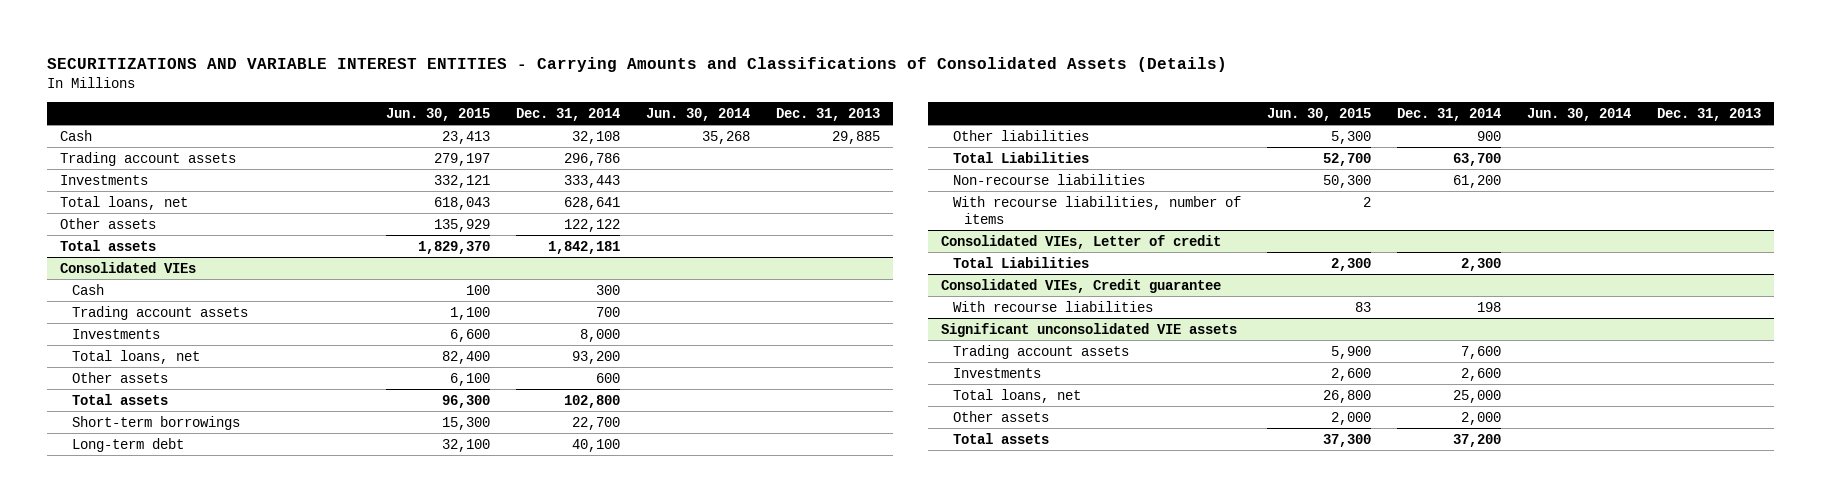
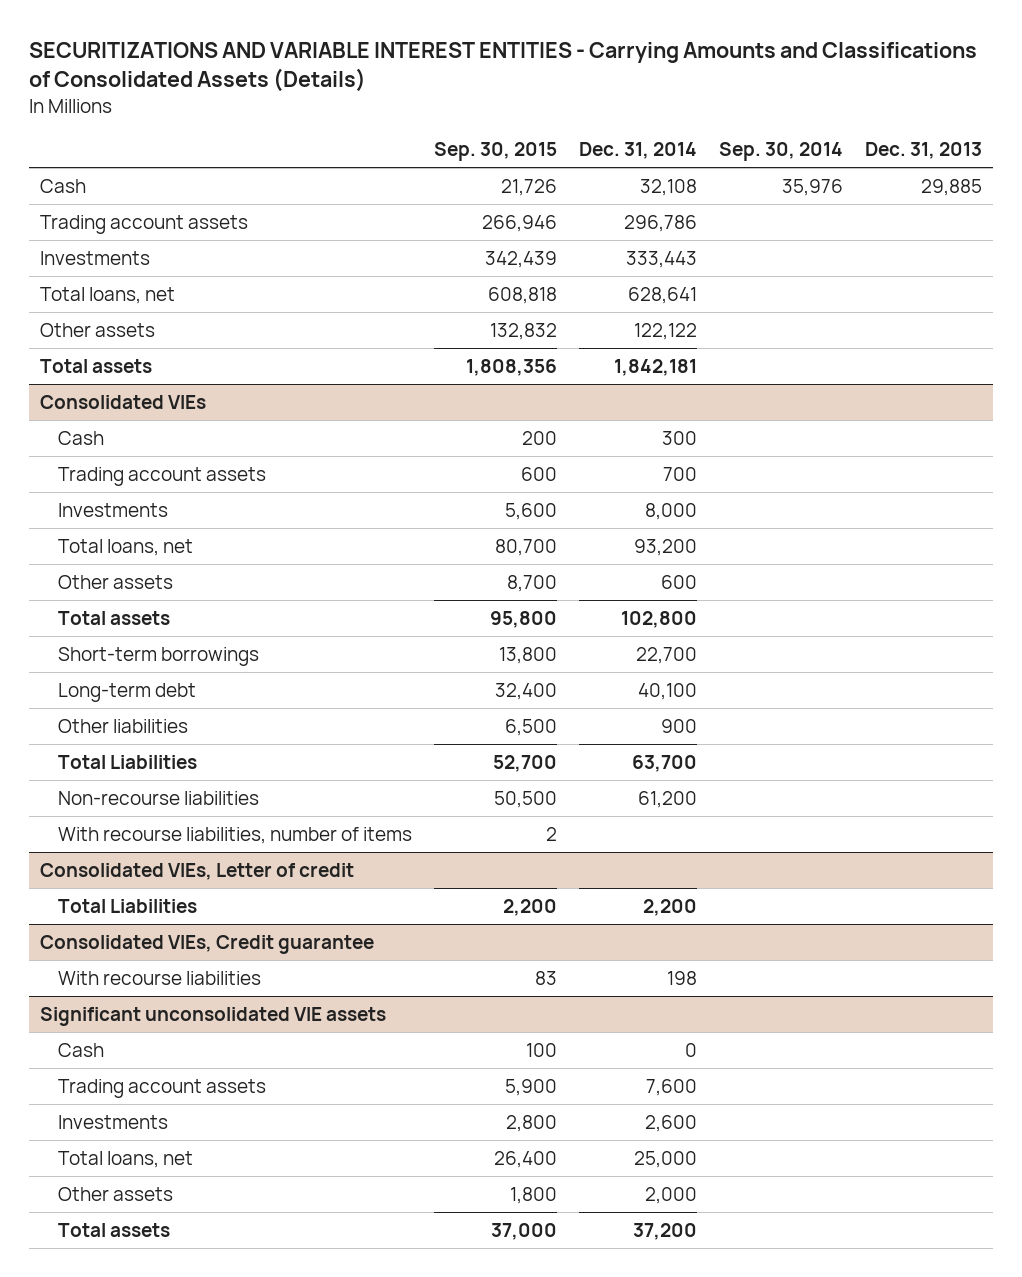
[385,107,490,121] Jun. 30, 2015 -> none
[645,107,750,121] Jun. 30, 2014 -> none
none -> [433,142,557,162] Sep. 30, 2015
none -> [718,142,843,162] Sep. 30, 2014
[1460,257,1501,271] 2,300 -> [642,898,697,916] 2,200
none -> [57,1042,104,1057] Cash

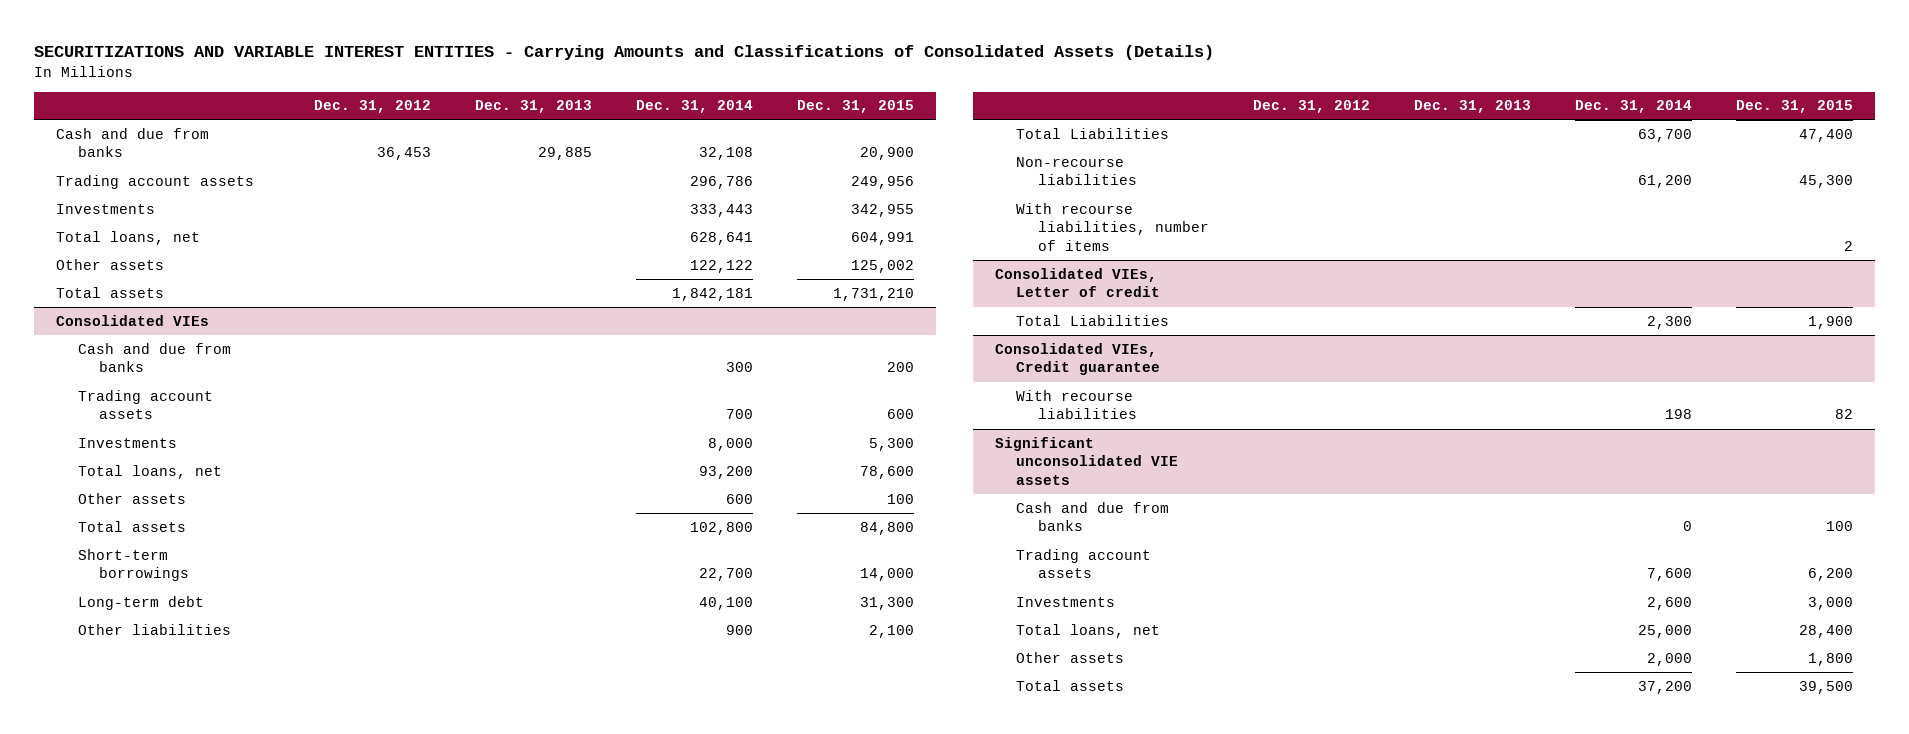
[433,142,557,162] Sep. 30, 2015 -> none
[718,142,843,162] Sep. 30, 2014 -> none
none -> [314,100,432,114] Dec. 31, 2012
none -> [797,100,915,114] Dec. 31, 2015
[40,178,87,193] Cash -> [56,127,210,158] Cash and due from banks
[57,430,104,445] Cash -> [77,342,231,373] Cash and due from banks
[642,898,697,916] 2,200 -> [1646,315,1692,329] 2,300
[57,1042,104,1057] Cash -> [1016,501,1170,532] Cash and due from banks

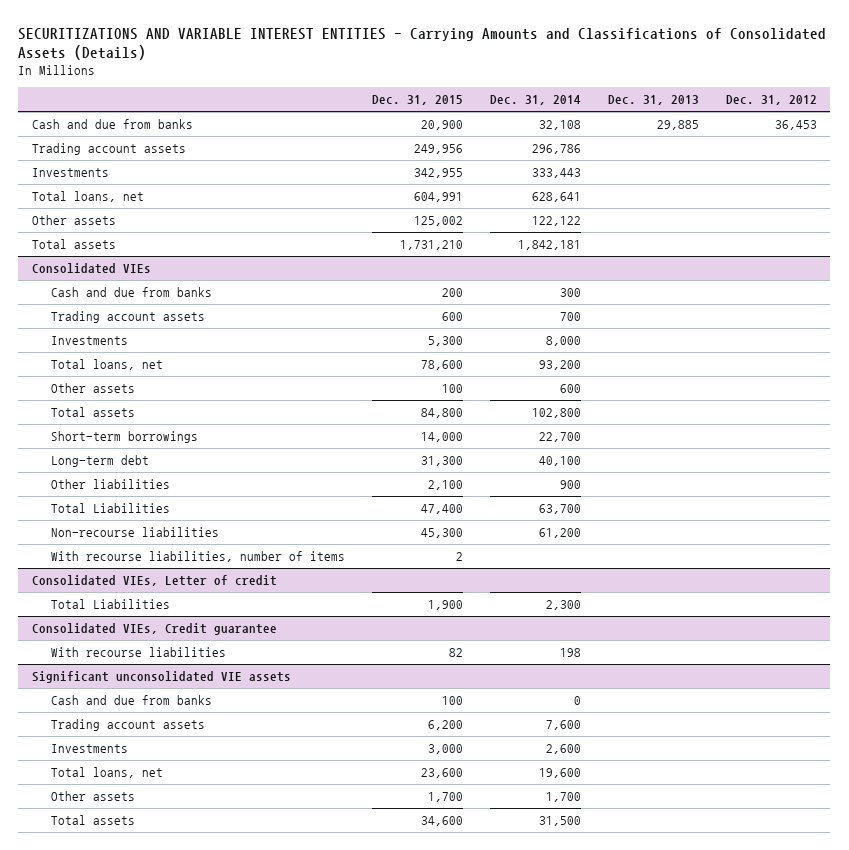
[1637,624,1692,638] 25,000 -> [538,768,581,779] 19,600
[1798,624,1853,638] 28,400 -> [420,768,463,779] 23,600
[1646,652,1692,666] 2,000 -> [545,792,581,803] 1,700
[1807,652,1853,666] 1,800 -> [427,792,463,803] 1,700
[1637,680,1692,694] 37,200 -> [538,816,581,827] 31,500
[1798,680,1853,694] 39,500 -> [420,816,463,827] 34,600

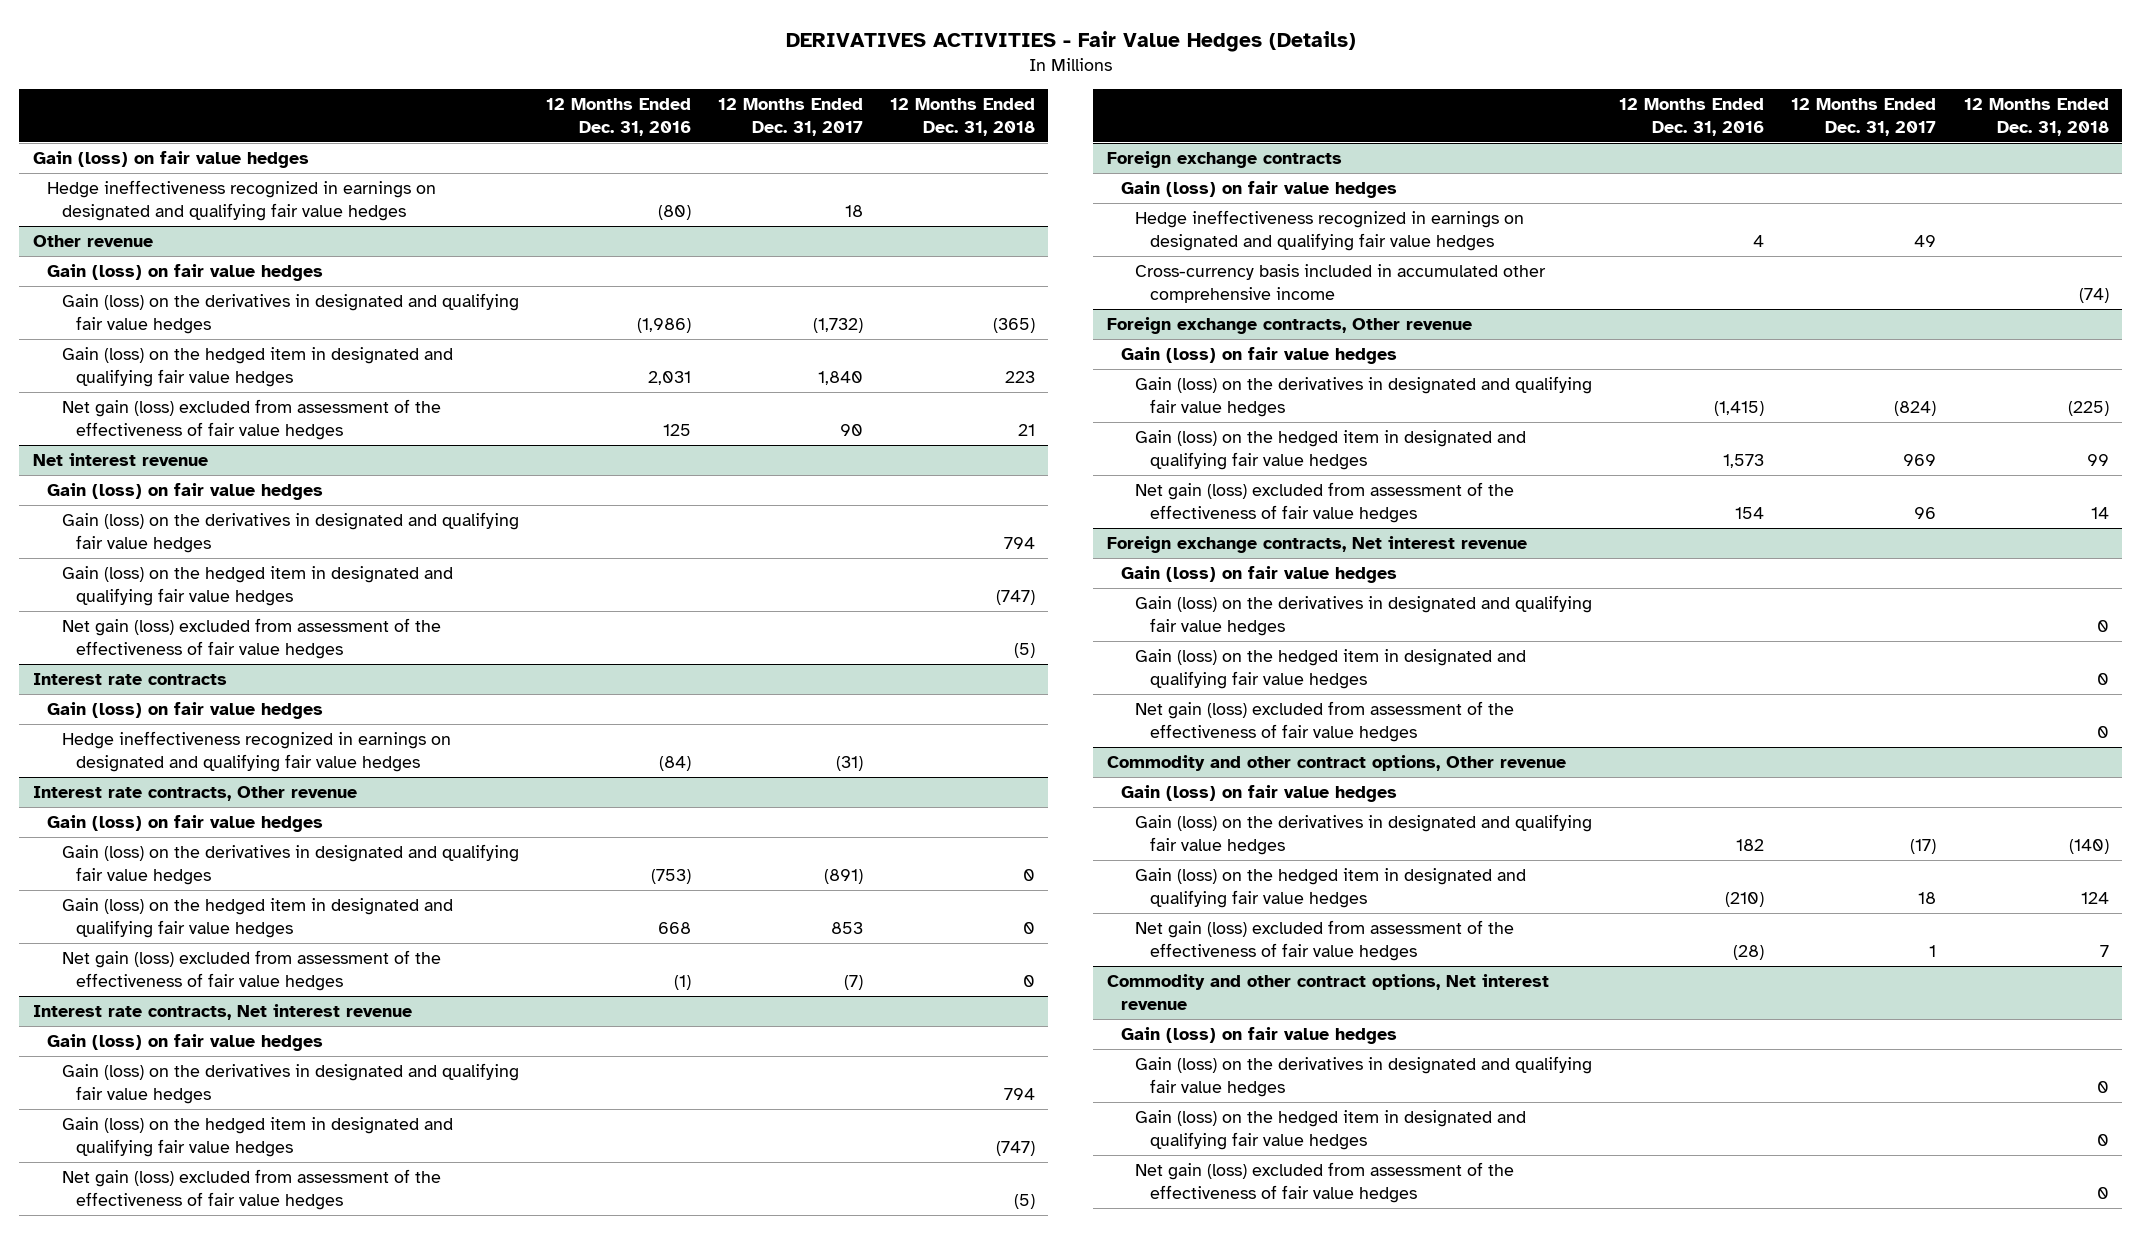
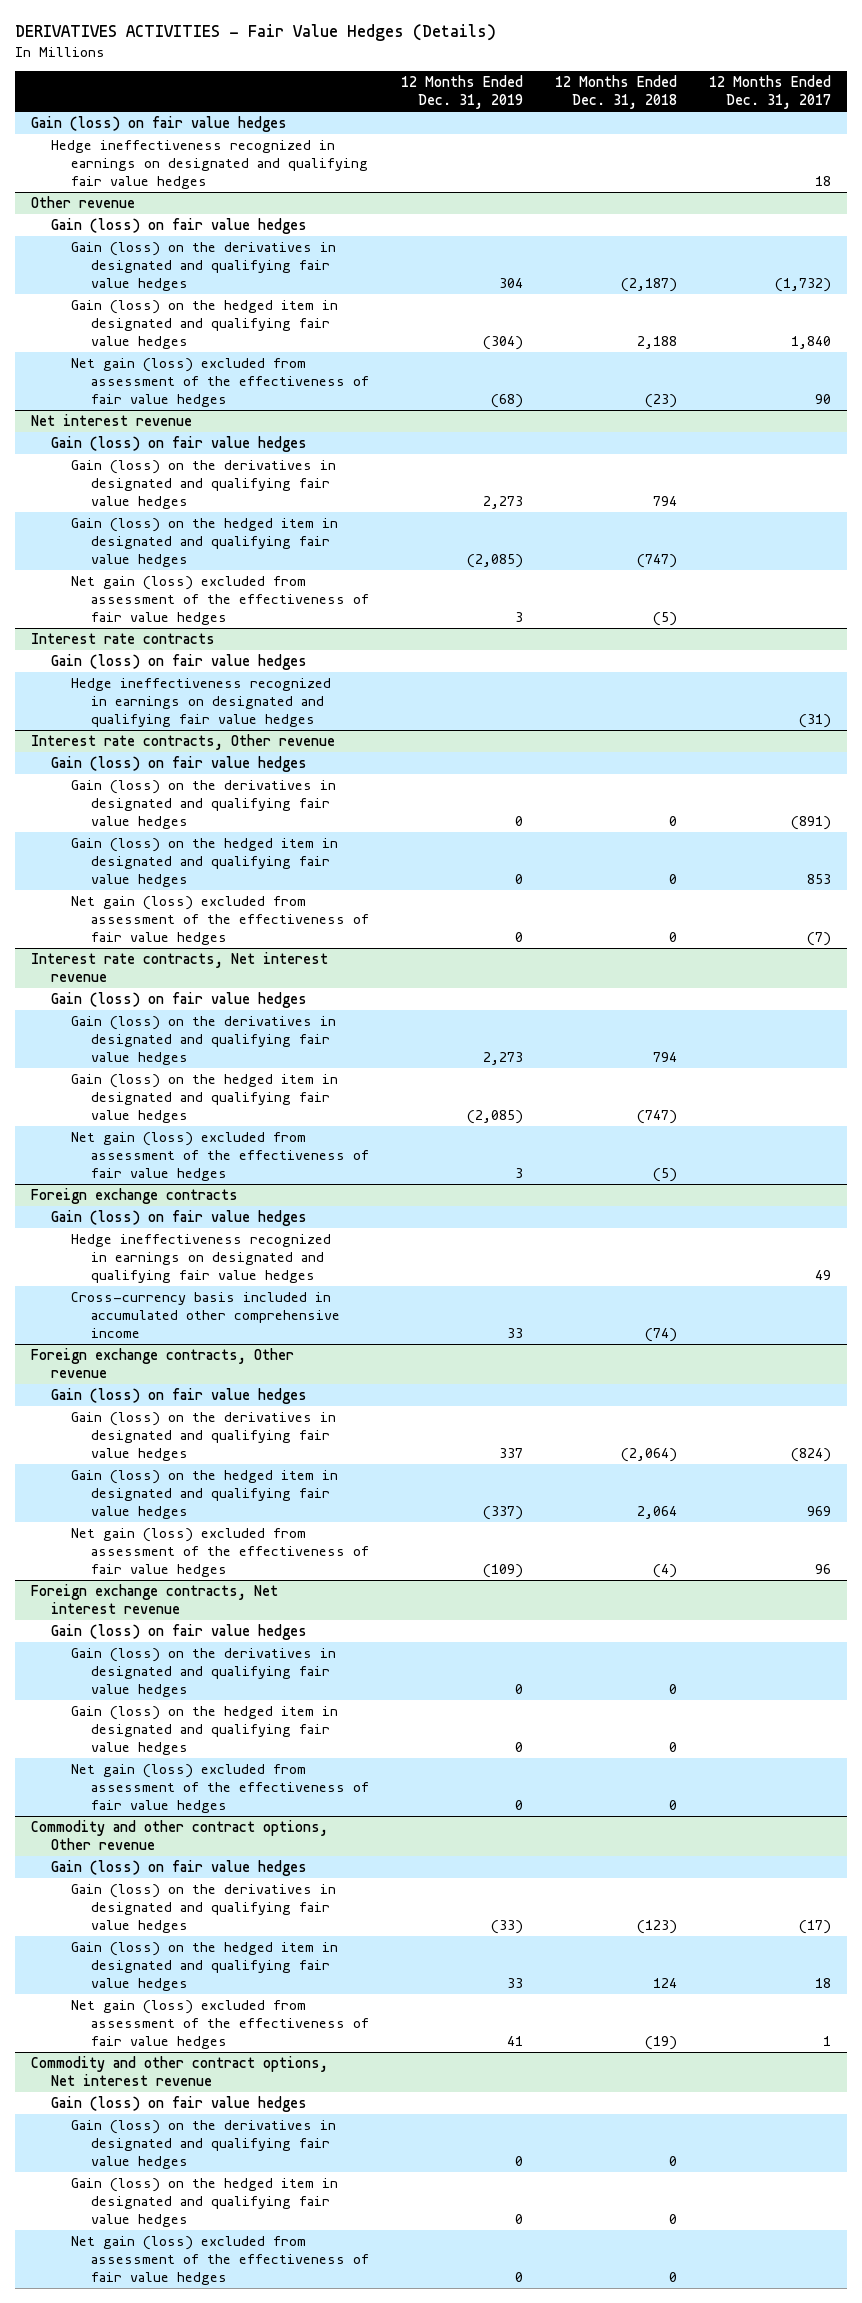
[545,98,691,137] 12 Months Ended Dec. 31, 2016 -> none
none -> [401,75,524,110] 12 Months Ended Dec. 31, 2019
[992,317,1035,333] (365) -> [621,277,678,292] (2,187)
[1004,370,1035,383] 223 -> [637,335,678,349] 2,188
[1017,423,1035,436] 21 -> [645,393,678,408] (23)
[2067,400,2109,416] (225) -> [621,1447,678,1462] (2,064)
[2086,453,2109,466] 99 -> [637,1505,678,1519] 2,064
[2090,506,2109,519] 14 -> [653,1563,678,1578] (4)
[2068,838,2109,854] (140) -> [637,1919,678,1934] (123)
[2099,944,2109,957] 7 -> [645,2035,678,2050] (19)

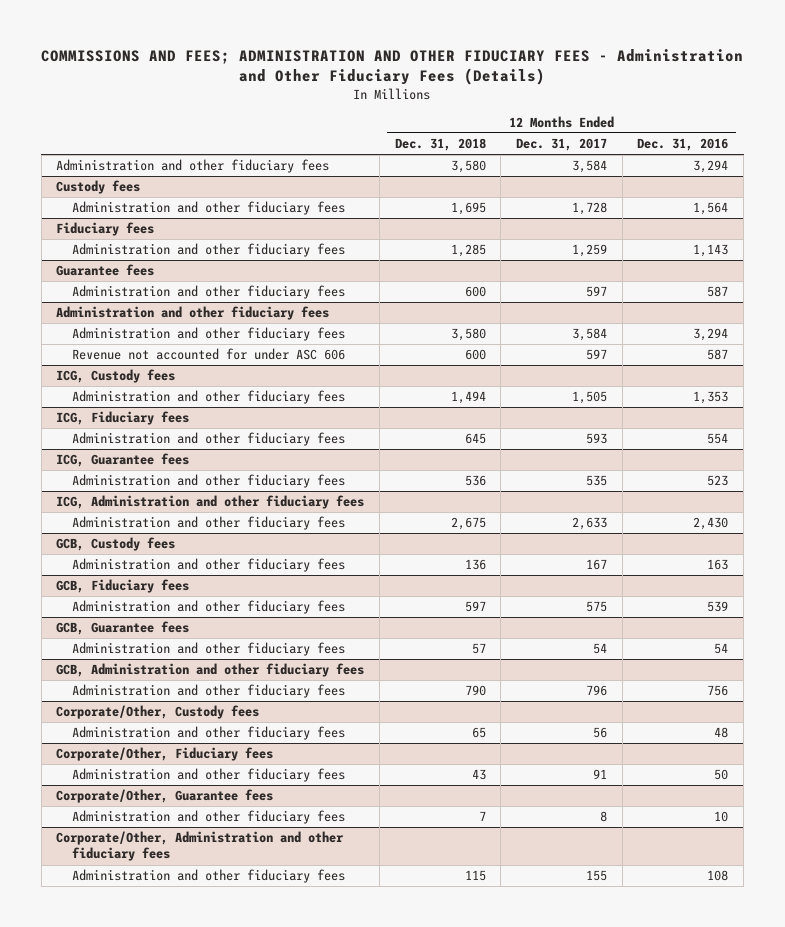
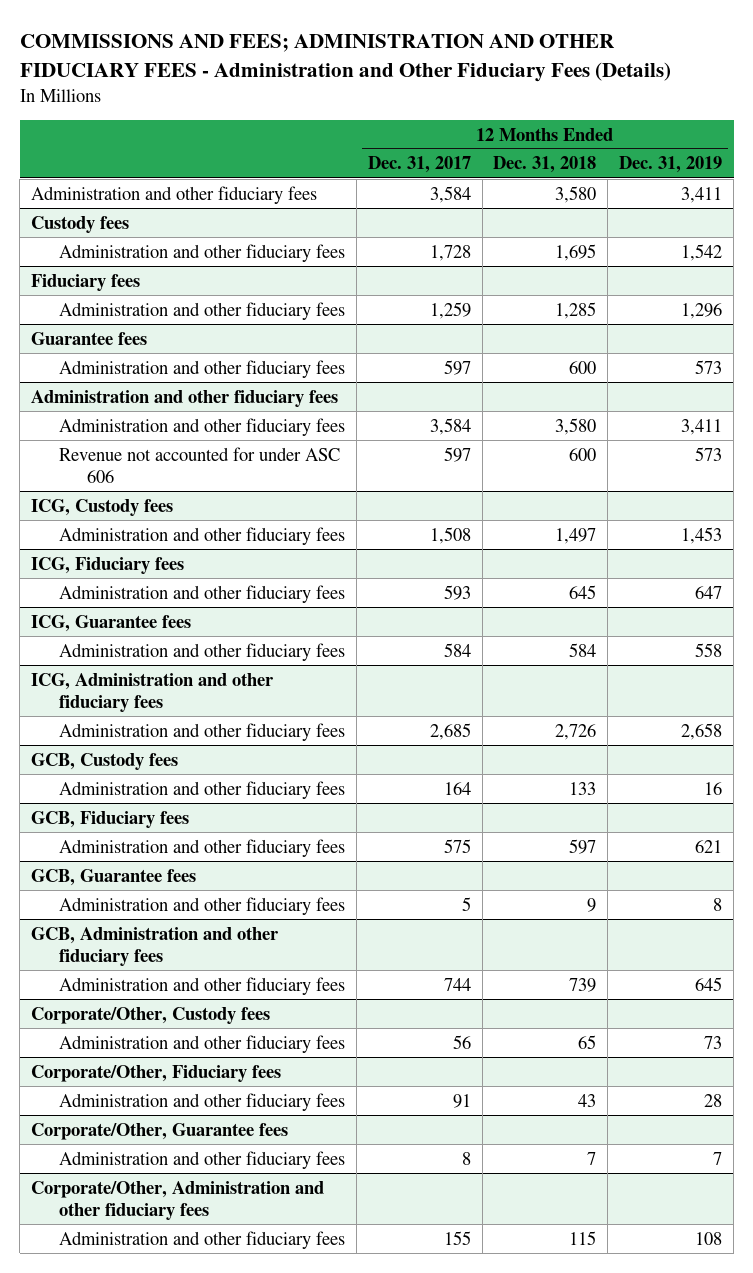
[637,138,729,152] Dec. 31, 2016 -> none
none -> [619,156,723,174] Dec. 31, 2019
[450,391,486,405] 1,494 -> [555,527,597,544] 1,497
[572,391,608,405] 1,505 -> [429,526,471,544] 1,508
[464,475,486,487] 536 -> [569,642,597,657] 584
[586,475,608,487] 535 -> [443,642,471,657] 584
[450,517,486,531] 2,675 -> [555,723,597,740] 2,726
[572,517,608,531] 2,633 -> [429,722,471,740] 2,685
[464,559,486,571] 136 -> [569,781,597,795] 133
[586,559,608,571] 167 -> [443,781,471,795] 164
[471,643,486,655] 57 -> [587,897,597,912] 9
[593,643,608,655] 54 -> [461,896,471,911] 5
[464,685,486,697] 790 -> [569,977,597,992] 739
[586,685,608,697] 796 -> [443,977,471,991] 744

